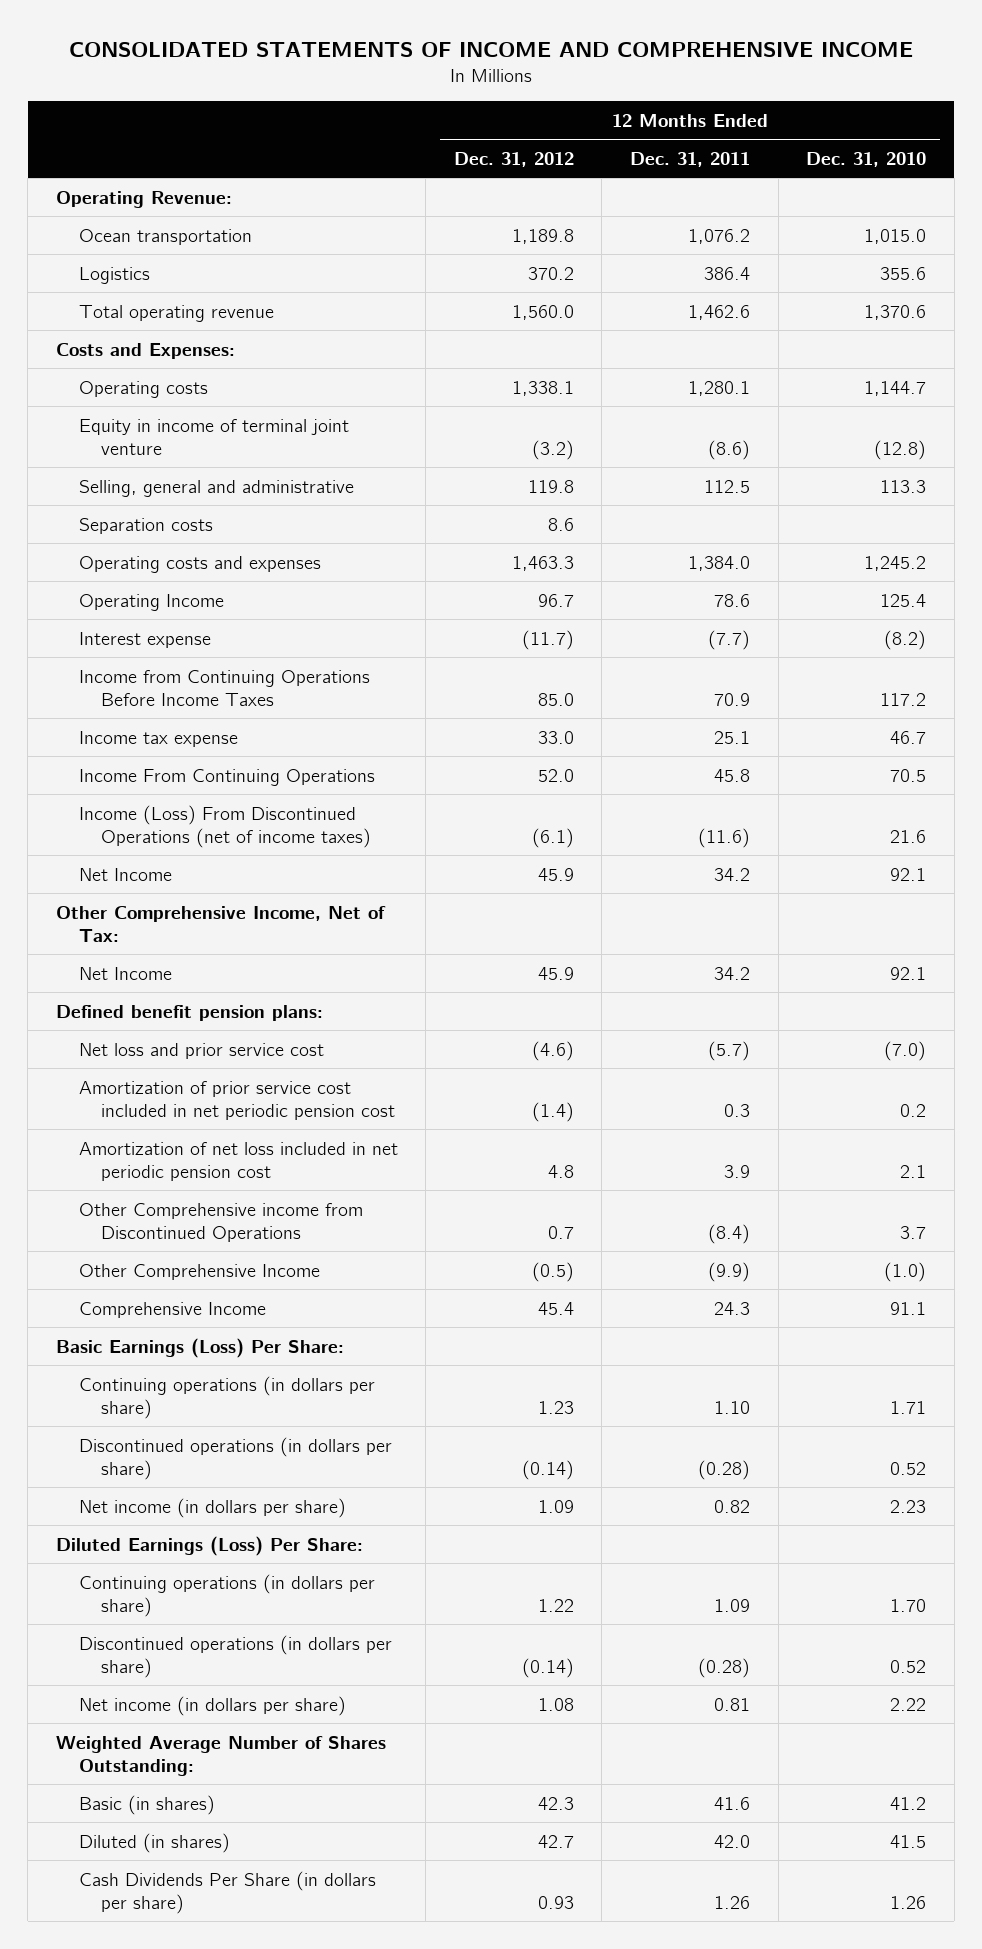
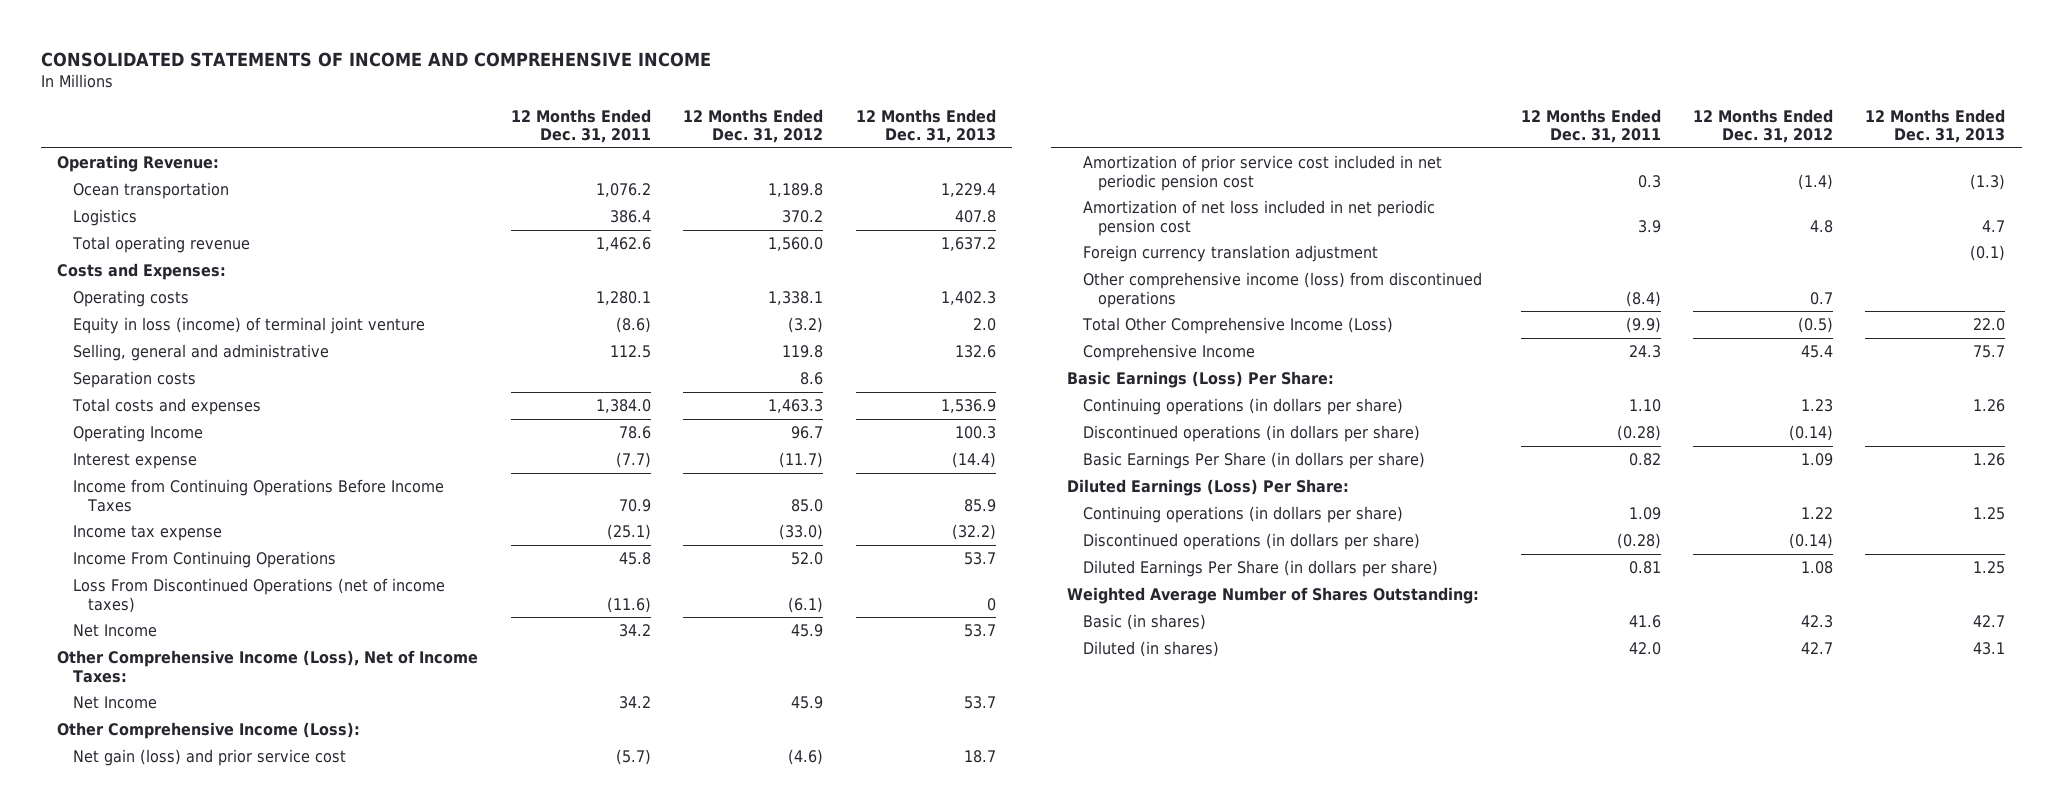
[806,151,927,167] Dec. 31, 2010 -> none
none -> [855,108,996,144] 12 Months Ended Dec. 31, 2013
[78,418,349,455] Equity in income of terminal joint venture -> [72,317,425,335] Equity in loss (income) of terminal joint venture
[78,555,321,573] Operating costs and expenses -> [71,398,261,416] Total costs and expenses
[537,730,574,744] 33.0 -> [779,524,824,541] (33.0)
[714,730,751,744] 25.1 -> [606,524,651,541] (25.1)
[78,804,372,848] Income (Loss) From Discontinued Operations (net of income taxes) -> [72,578,445,613] Loss From Discontinued Operations (net of income taxes)
[55,905,386,942] Other Comprehensive Income, Net of Tax: -> [57,650,479,683] Other Comprehensive Income (Loss), Net of Income Taxes:
[55,1004,323,1021] Defined benefit pension plans: -> [57,722,361,740] Other Comprehensive Income (Loss):
[78,1042,324,1059] Net loss and prior service cost -> [72,749,346,767] Net gain (loss) and prior service cost
none -> [1082,245,1378,263] Foreign currency translation adjustment
[78,1202,363,1242] Other Comprehensive income from Discontinued Operations -> [1082,272,1482,308] Other comprehensive income (loss) from discontinued operations
[78,1263,320,1280] Other Comprehensive Income -> [1081,317,1393,335] Total Other Comprehensive Income (Loss)
[78,1497,346,1518] Net income (in dollars per share) -> [1082,452,1425,470] Basic Earnings Per Share (in dollars per share)
[78,1695,346,1716] Net income (in dollars per share) -> [1082,560,1438,578] Diluted Earnings Per Share (in dollars per share)
[78,1870,376,1914] Cash Dividends Per Share (in dollars per share) -> none

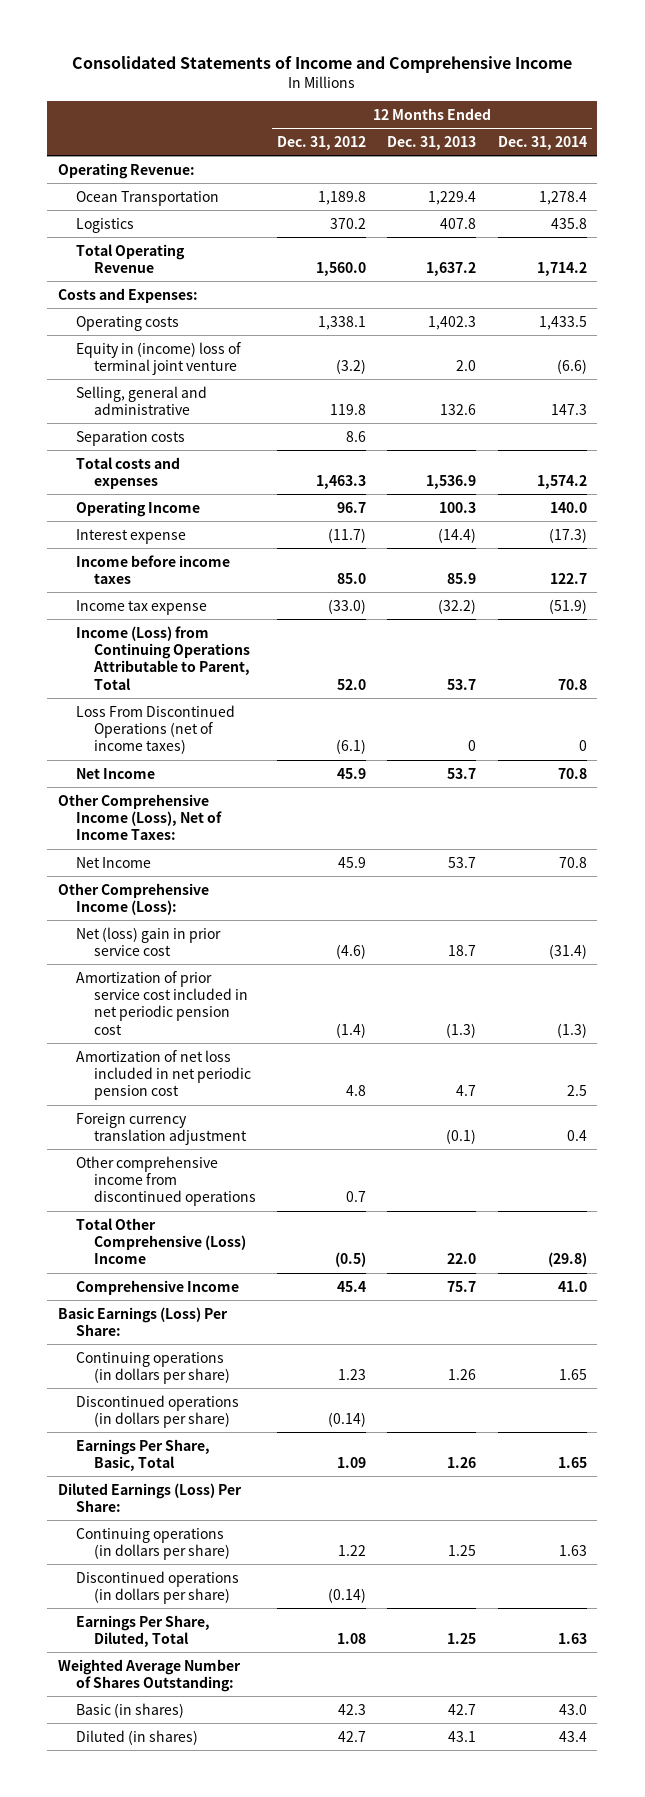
[41,51,712,67] CONSOLIDATED STATEMENTS OF INCOME AND COMPREHENSIVE INCOME -> [72,55,573,73] Consolidated Statements of Income and Comprehensive Income
[510,108,651,144] 12 Months Ended Dec. 31, 2011 -> none
none -> [497,135,587,150] Dec. 31, 2014
[72,182,229,200] Ocean transportation -> [75,190,219,206] Ocean Transportation
[71,236,250,254] Total operating revenue -> [75,243,185,273] Total Operating Revenue
[72,317,425,335] Equity in loss (income) of terminal joint venture -> [75,341,241,375] Equity in (income) loss of terminal joint venture
[72,479,444,512] Income from Continuing Operations Before Income Taxes -> [75,554,230,584] Income before income taxes
[72,551,336,569] Income From Continuing Operations -> [75,625,250,690] Income (Loss) from Continuing Operations Attributable to Parent, Total
[72,749,346,767] Net gain (loss) and prior service cost -> [75,926,221,956] Net (loss) gain in prior service cost
[1082,272,1482,308] Other comprehensive income (loss) from discontinued operations -> [75,1155,256,1207] Other comprehensive income from discontinued operations
[1081,317,1393,335] Total Other Comprehensive Income (Loss) -> [75,1217,246,1265] Total Other Comprehensive (Loss) Income
[1082,452,1425,470] Basic Earnings Per Share (in dollars per share) -> [75,1438,210,1471] Earnings Per Share, Basic, Total
[1082,560,1438,578] Diluted Earnings Per Share (in dollars per share) -> [75,1614,210,1647] Earnings Per Share, Diluted, Total

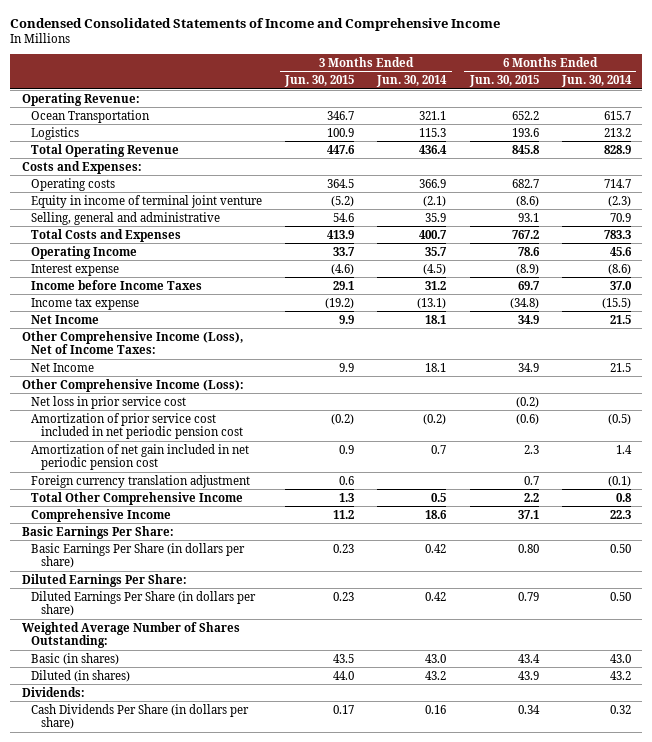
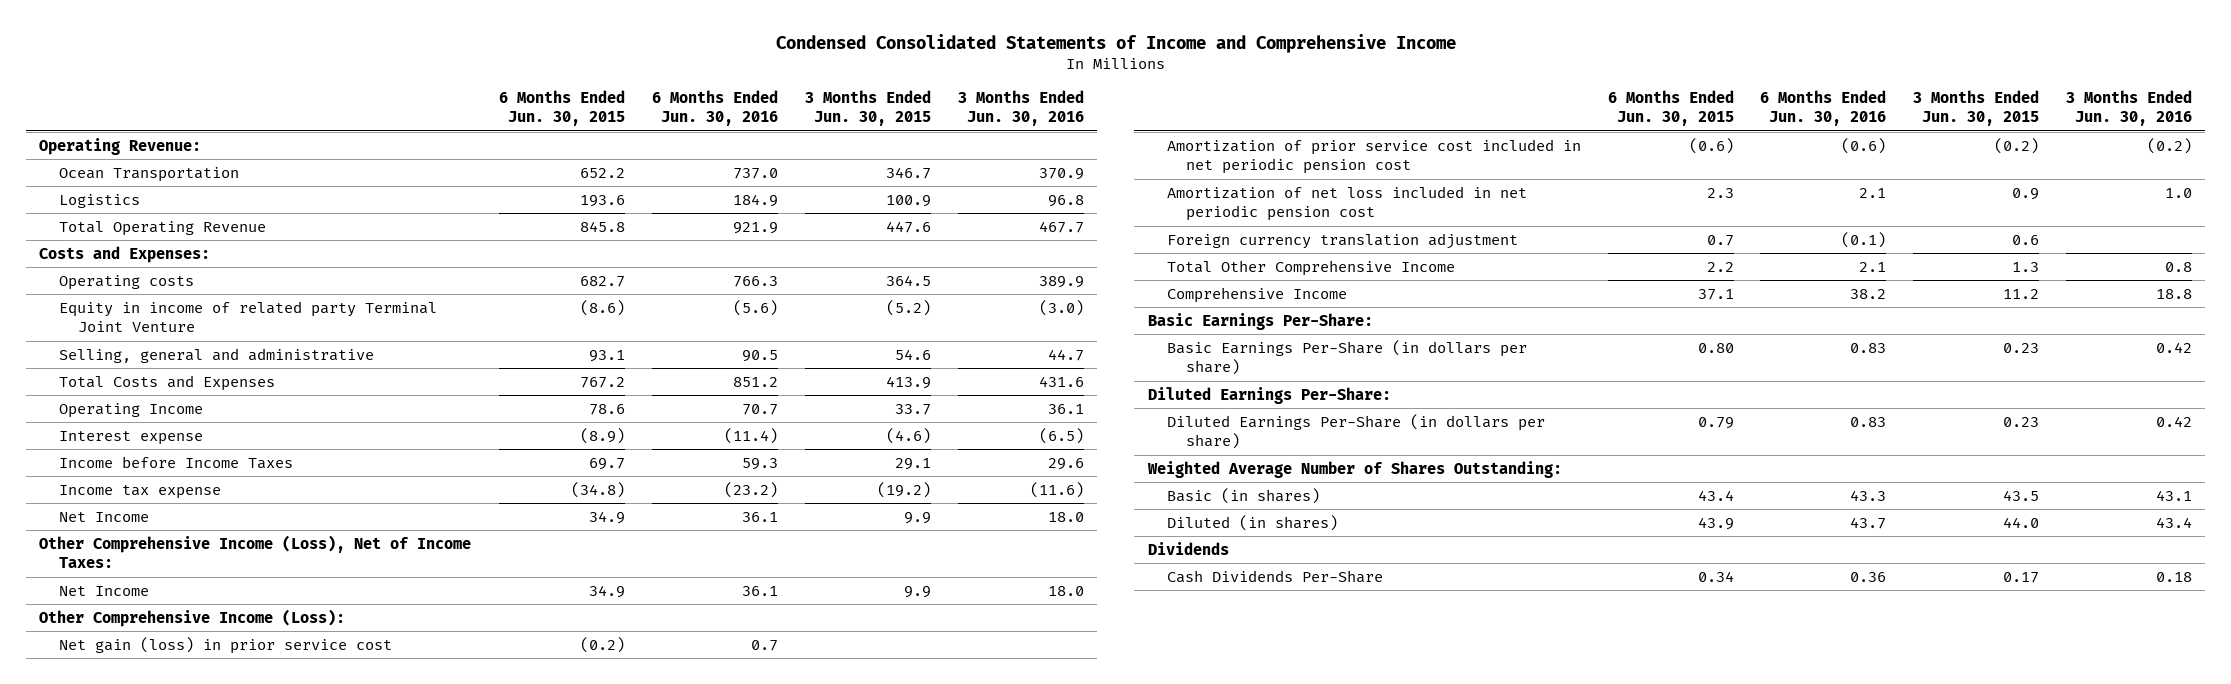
[376,75,448,88] Jun. 30, 2014 -> none
[560,75,632,88] Jun. 30, 2014 -> none
none -> [652,89,779,127] 6 Months Ended Jun. 30, 2016
none -> [957,89,1084,127] 3 Months Ended Jun. 30, 2016
[31,194,263,208] Equity in income of terminal joint venture -> [58,300,437,333] Equity in income of related party Terminal Joint Venture
[31,395,187,409] Net loss in prior service cost -> [58,636,392,654] Net gain (loss) in prior service cost
[31,443,250,471] Amortization of net gain included in net periodic pension cost -> [1166,185,1527,222] Amortization of net loss included in net periodic pension cost
[21,525,174,539] Basic Earnings Per Share: -> [1147,312,1373,330] Basic Earnings Per-Share:
[31,542,246,569] Basic Earnings Per Share (in dollars per share) -> [1166,339,1527,376] Basic Earnings Per-Share (in dollars per share)
[21,573,187,587] Diluted Earnings Per Share: -> [1147,386,1391,404] Diluted Earnings Per-Share:
[31,590,257,617] Diluted Earnings Per Share (in dollars per share) -> [1166,413,1545,450] Diluted Earnings Per-Share (in dollars per share)
[21,686,85,697] Dividends: -> [1147,541,1229,555] Dividends
[31,703,250,730] Cash Dividends Per Share (in dollars per share) -> [1166,569,1383,583] Cash Dividends Per-Share

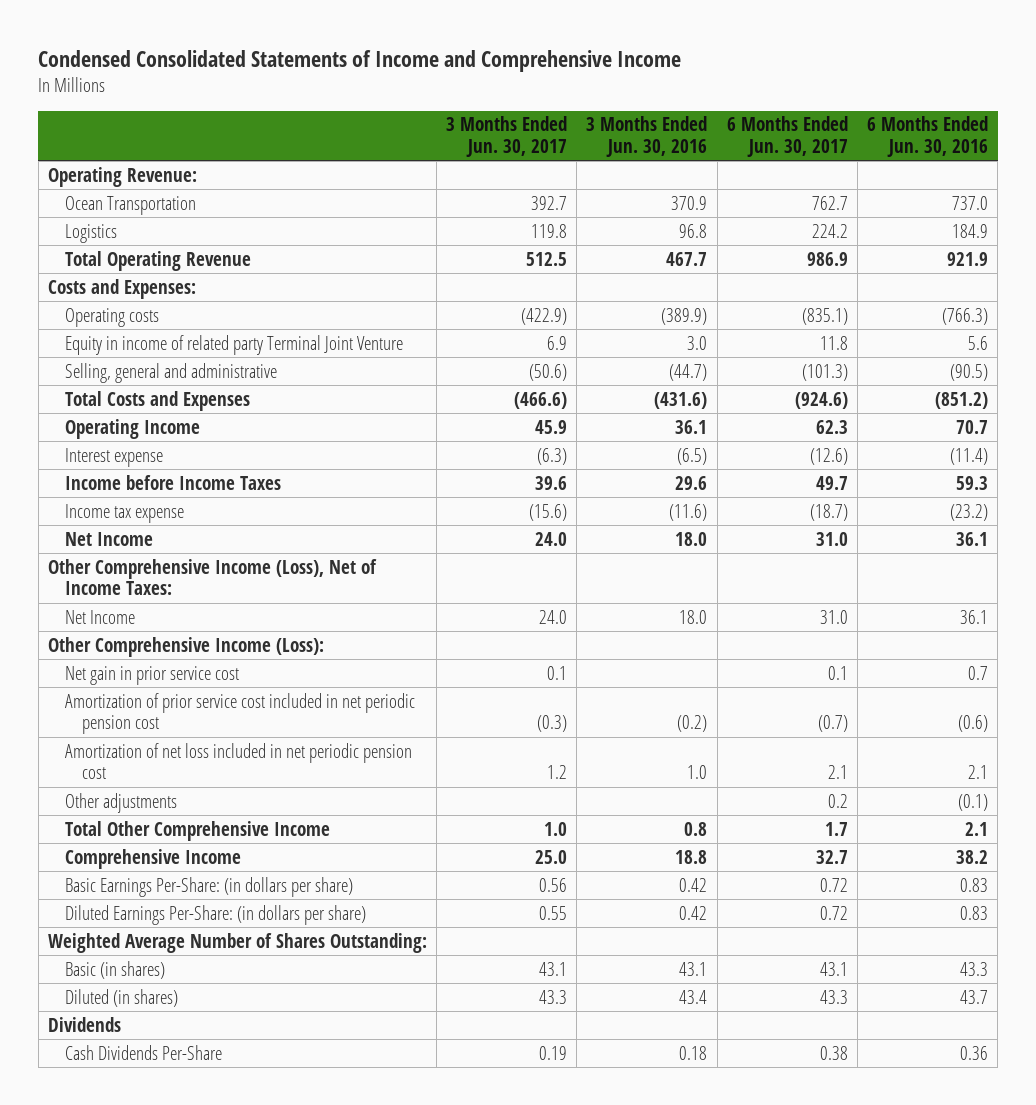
[499,89,626,127] 6 Months Ended Jun. 30, 2015 -> none
[804,89,931,127] 3 Months Ended Jun. 30, 2015 -> none
none -> [446,116,568,157] 3 Months Ended Jun. 30, 2017
none -> [726,116,848,157] 6 Months Ended Jun. 30, 2017
[733,275,779,287] 766.3 -> [941,307,988,325] (766.3)
[1038,275,1084,288] 389.9 -> [661,307,708,325] (389.9)
[733,299,779,316] (5.6) -> [967,335,988,350] 5.6
[1038,299,1084,316] (3.0) -> [687,335,708,350] 3.0
[742,349,779,362] 90.5 -> [949,363,988,381] (90.5)
[1047,348,1084,361] 44.7 -> [669,363,708,381] (44.7)
[733,376,779,387] 851.2 -> [934,391,988,409] (851.2)
[1038,375,1084,387] 431.6 -> [654,391,708,409] (431.6)
[58,636,392,654] Net gain (loss) in prior service cost -> [65,665,240,685] Net gain in prior service cost
[1166,232,1518,249] Foreign currency translation adjustment -> none
none -> [65,792,178,813] Other adjustments
[1147,312,1373,330] Basic Earnings Per-Share: -> none
[1147,386,1391,404] Diluted Earnings Per-Share: -> none
[1166,339,1527,376] Basic Earnings Per-Share (in dollars per share) -> [65,876,354,897] Basic Earnings Per-Share: (in dollars per share)
[1166,413,1545,450] Diluted Earnings Per-Share (in dollars per share) -> [65,904,367,925] Diluted Earnings Per-Share: (in dollars per share)

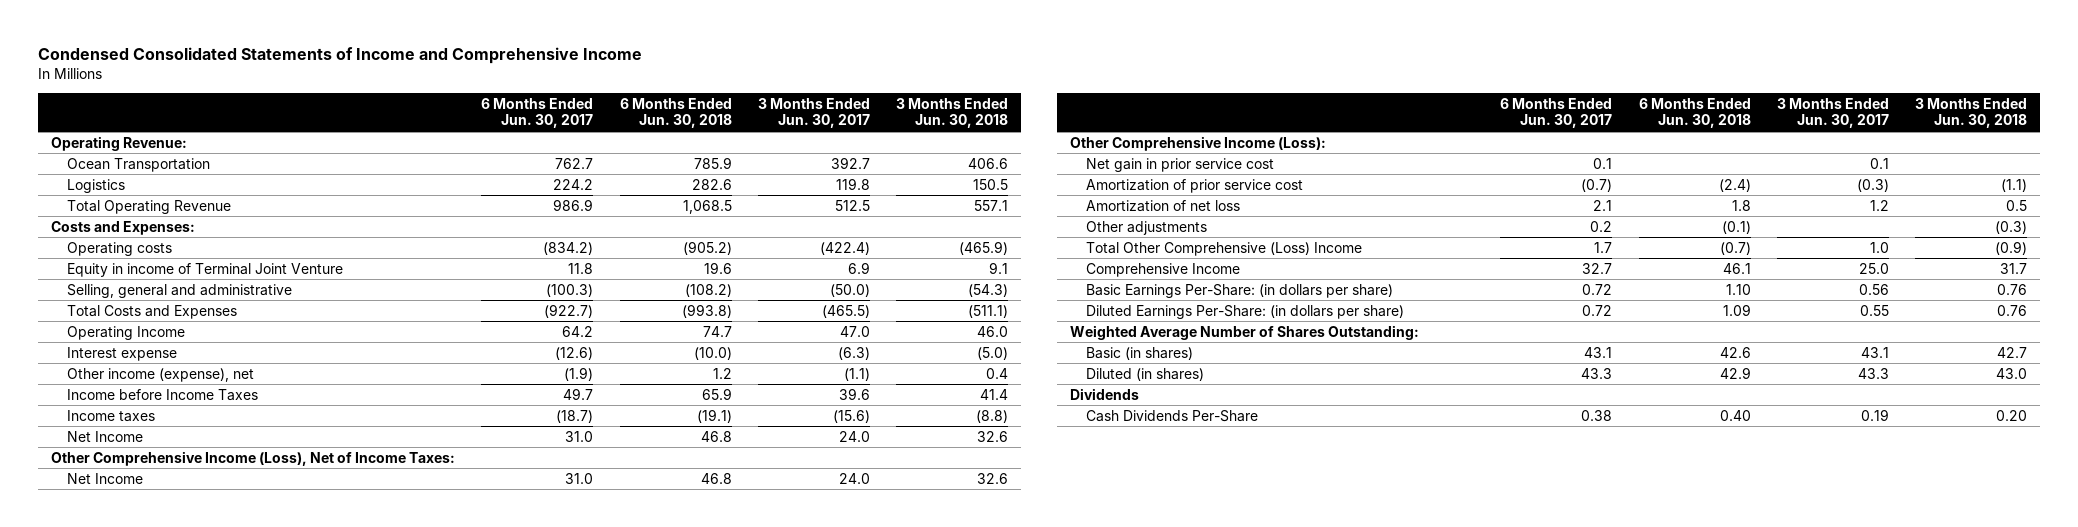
[586,116,708,157] 3 Months Ended Jun. 30, 2016 -> none
[866,116,988,157] 6 Months Ended Jun. 30, 2016 -> none
none -> [619,97,732,129] 6 Months Ended Jun. 30, 2018
none -> [896,97,1009,129] 3 Months Ended Jun. 30, 2018
[521,307,568,325] (422.9) -> [819,241,870,255] (422.4)
[801,307,848,325] (835.1) -> [543,241,594,255] (834.2)
[65,334,404,355] Equity in income of related party Terminal Joint Venture -> [67,262,344,277] Equity in income of Terminal Joint Venture
[529,363,568,381] (50.6) -> [829,283,870,297] (50.0)
[801,363,848,381] (101.3) -> [546,283,594,297] (100.3)
[514,391,568,409] (466.6) -> [821,304,870,318] (465.5)
[794,391,848,409] (924.6) -> [544,303,594,318] (922.7)
[535,419,568,434] 45.9 -> [839,325,870,337] 47.0
[815,419,848,434] 62.3 -> [562,325,594,337] 64.2
none -> [67,367,255,382] Other income (expense), net
[65,503,185,523] Income tax expense -> [67,409,156,422] Income taxes
[65,692,416,735] Amortization of prior service cost included in net periodic pension cost -> [1086,178,1304,193] Amortization of prior service cost
[65,742,413,780] Amortization of net loss included in net periodic pension cost -> [1086,199,1241,212] Amortization of net loss
[65,820,331,841] Total Other Comprehensive Income -> [1086,241,1363,256] Total Other Comprehensive (Loss) Income

